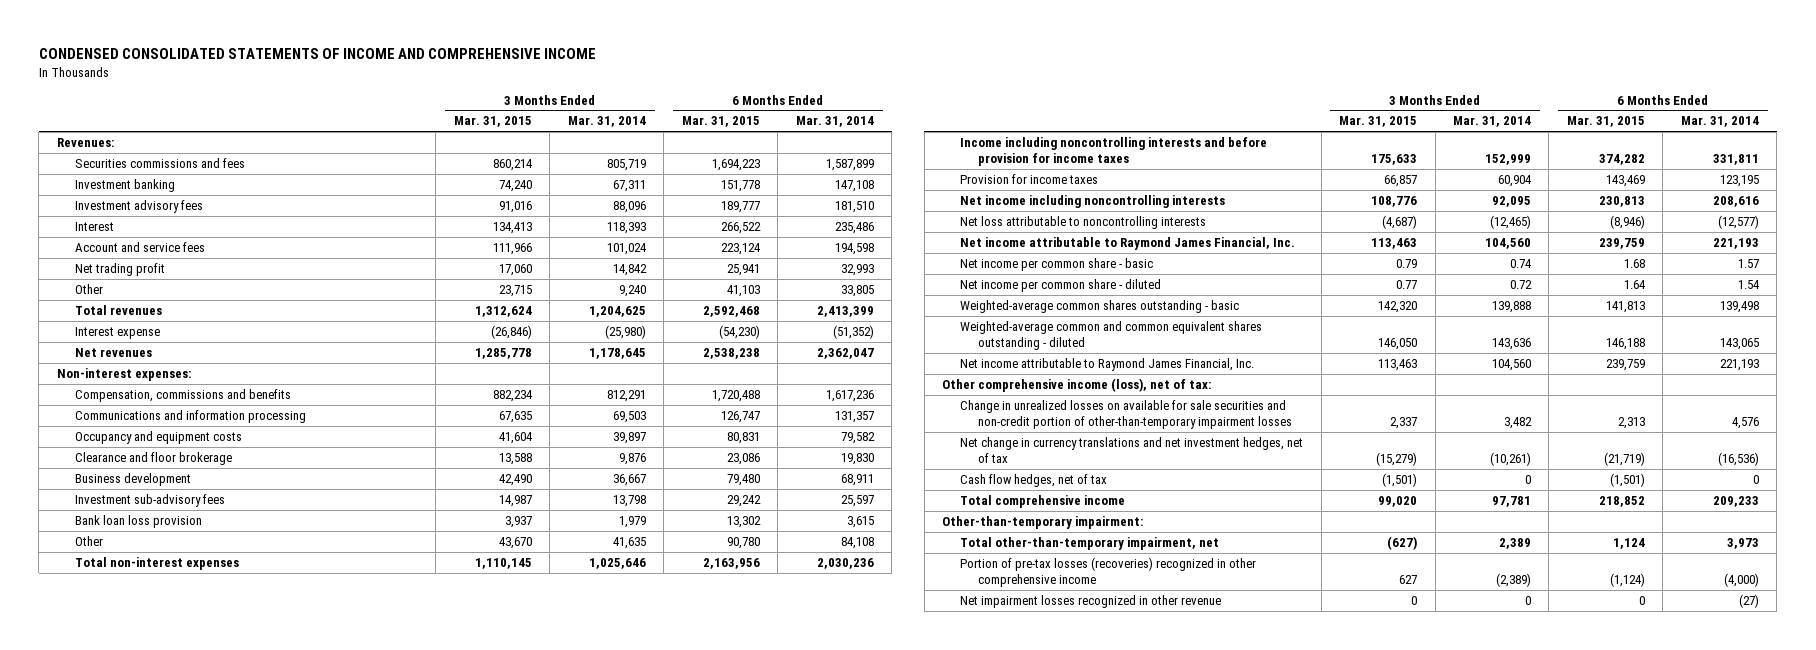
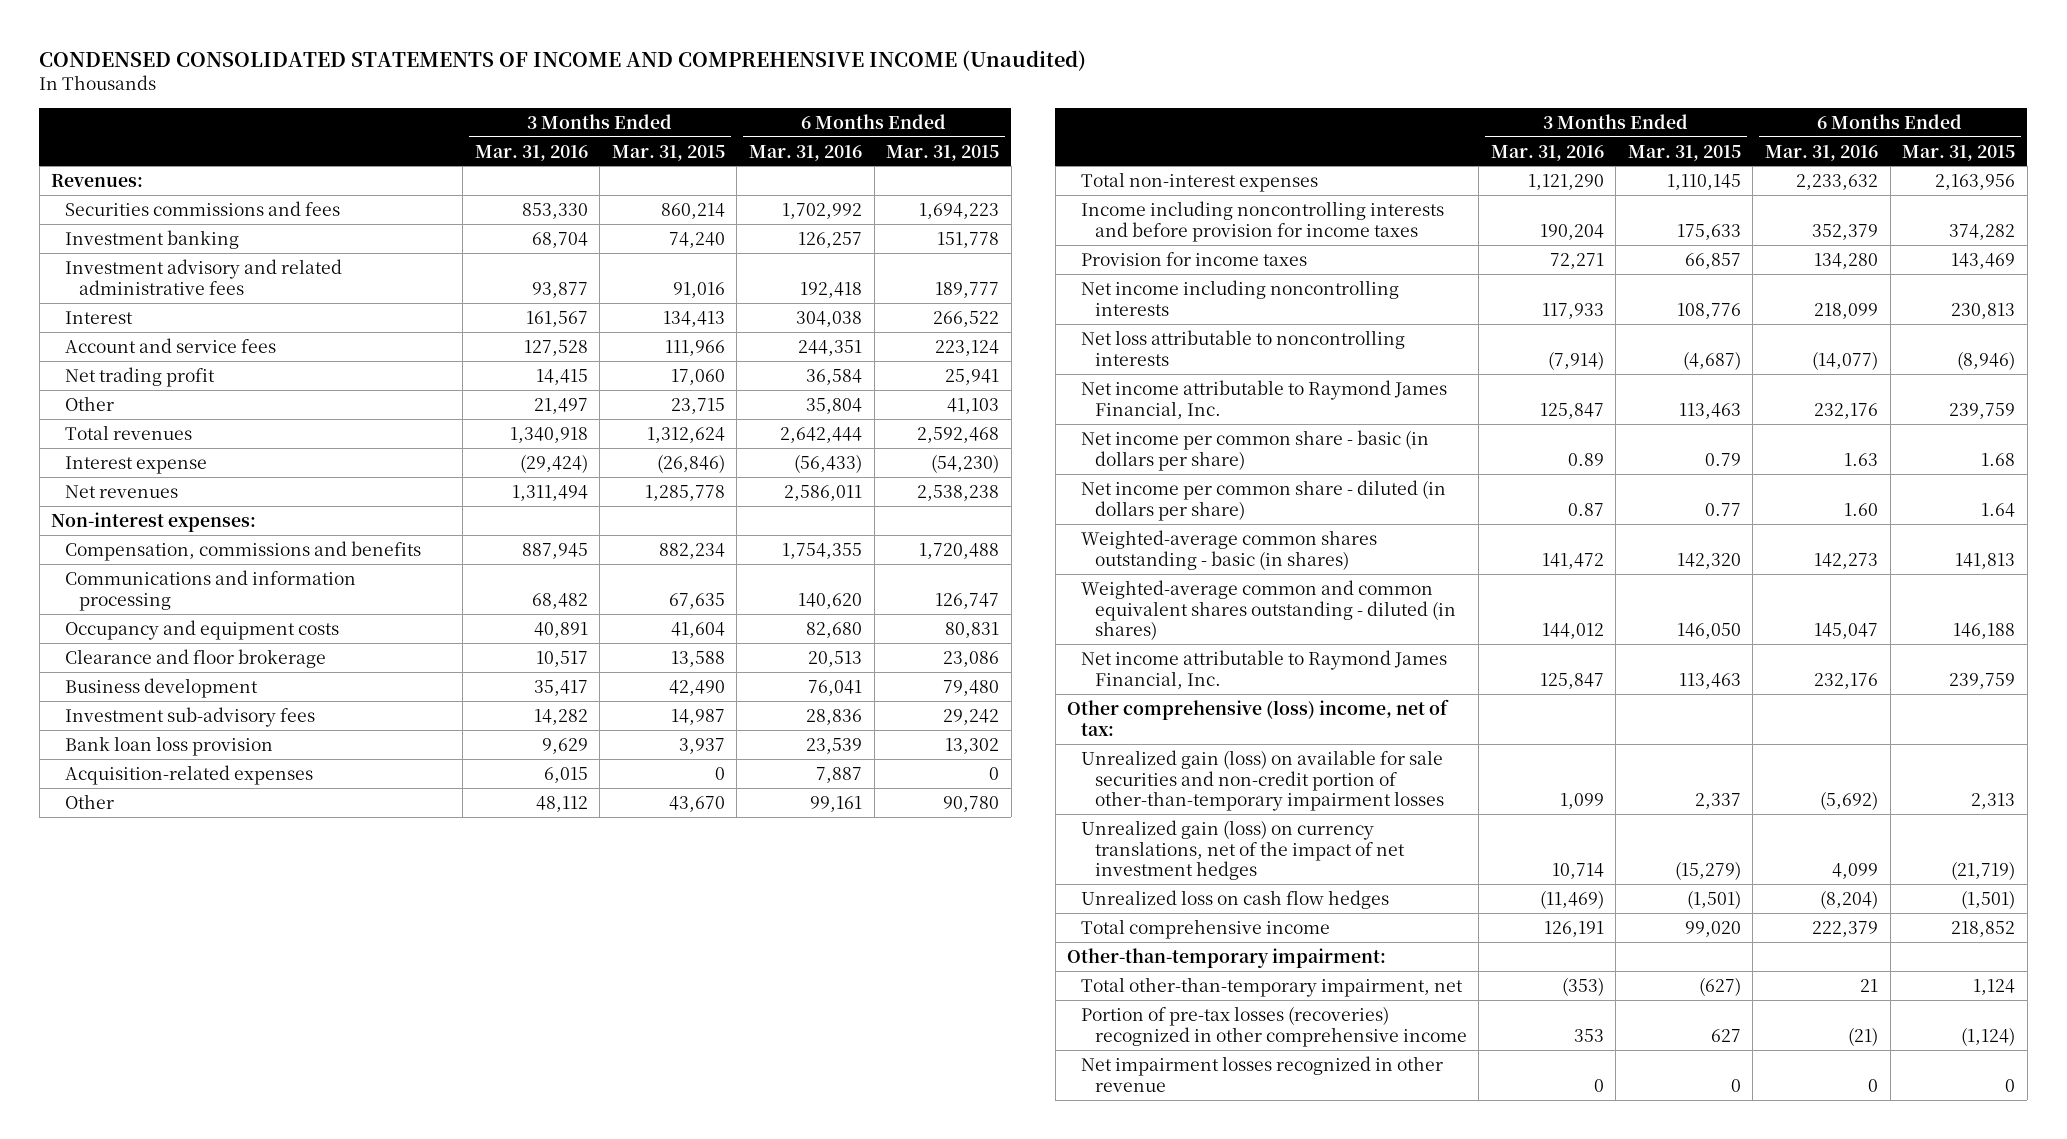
[38,48,596,60] CONDENSED CONSOLIDATED STATEMENTS OF INCOME AND COMPREHENSIVE INCOME -> [39,49,1087,71] CONDENSED CONSOLIDATED STATEMENTS OF INCOME AND COMPREHENSIVE INCOME (Unaudited)
[567,116,646,128] Mar. 31, 2014 -> none
[795,116,874,128] Mar. 31, 2014 -> none
none -> [474,144,588,161] Mar. 31, 2016
none -> [749,144,863,161] Mar. 31, 2016
[74,199,203,213] Investment advisory fees -> [64,258,342,295] Investment advisory and related administrative fees
none -> [64,764,313,785] Acquisition-related expenses
[960,257,1154,271] Net income per common share - basic -> [1080,429,1429,471] Net income per common share - basic (in dollars per share)
[960,278,1162,292] Net income per common share - diluted -> [1080,479,1446,521] Net income per common share - diluted (in dollars per share)
[960,299,1240,313] Weighted-average common shares outstanding - basic -> [1080,529,1377,570] Weighted-average common shares outstanding - basic (in shares)
[960,320,1263,351] Weighted-average common and common equivalent shares outstanding - diluted -> [1080,579,1456,641] Weighted-average common and common equivalent shares outstanding - diluted (in shares)
[942,377,1212,392] Other comprehensive income (loss), net of tax: -> [1067,698,1450,736] Other comprehensive (loss) income, net of tax:
[960,399,1293,430] Change in unrealized losses on available for sale securities and non-credit portion of other-than-temporary impairment losses -> [1080,749,1444,812] Unrealized gain (loss) on available for sale securities and non-credit portion of other-than-temporary impairment losses
[960,436,1304,464] Net change in currency translations and net investment hedges, net of tax -> [1080,819,1405,881] Unrealized gain (loss) on currency translations, net of the impact of net investment hedges
[960,473,1108,487] Cash flow hedges, net of tax -> [1080,889,1389,909] Unrealized loss on cash flow hedges

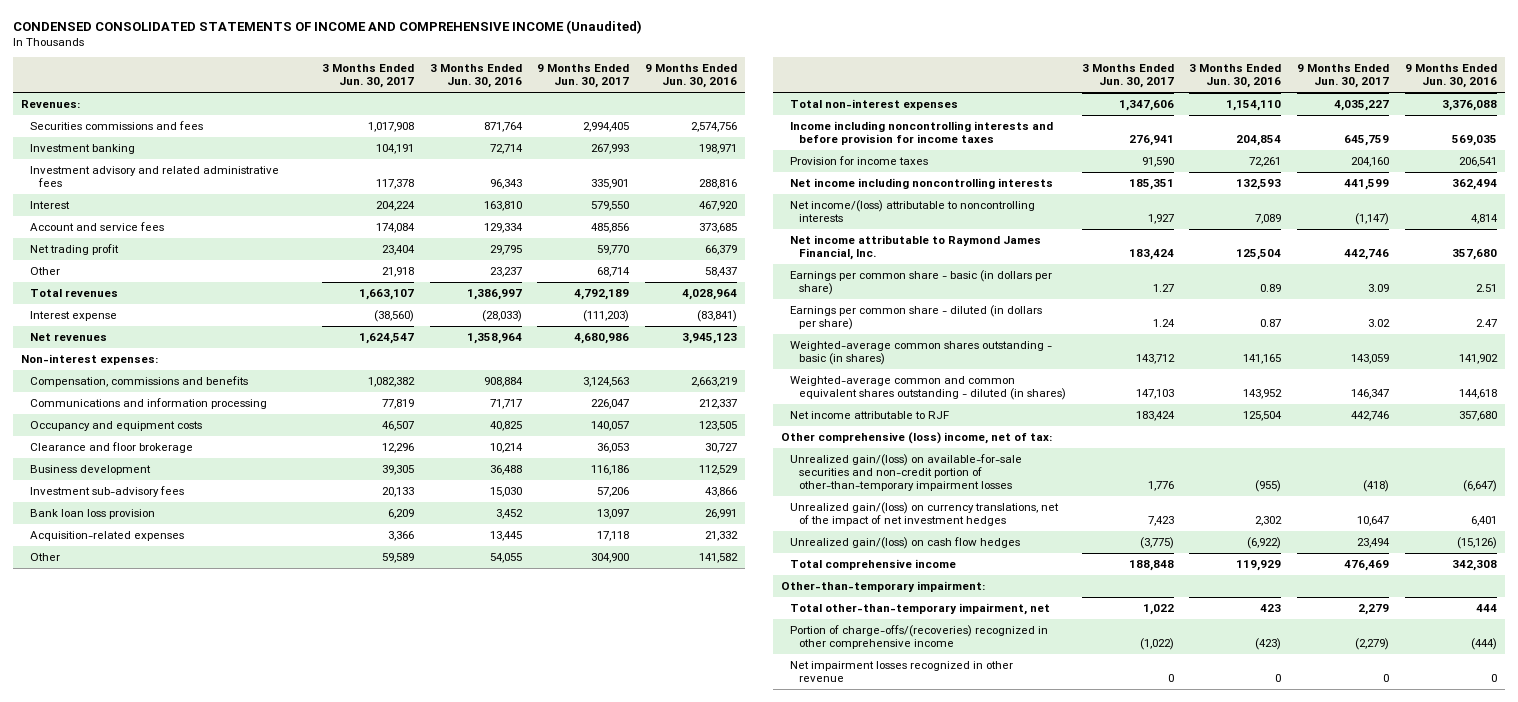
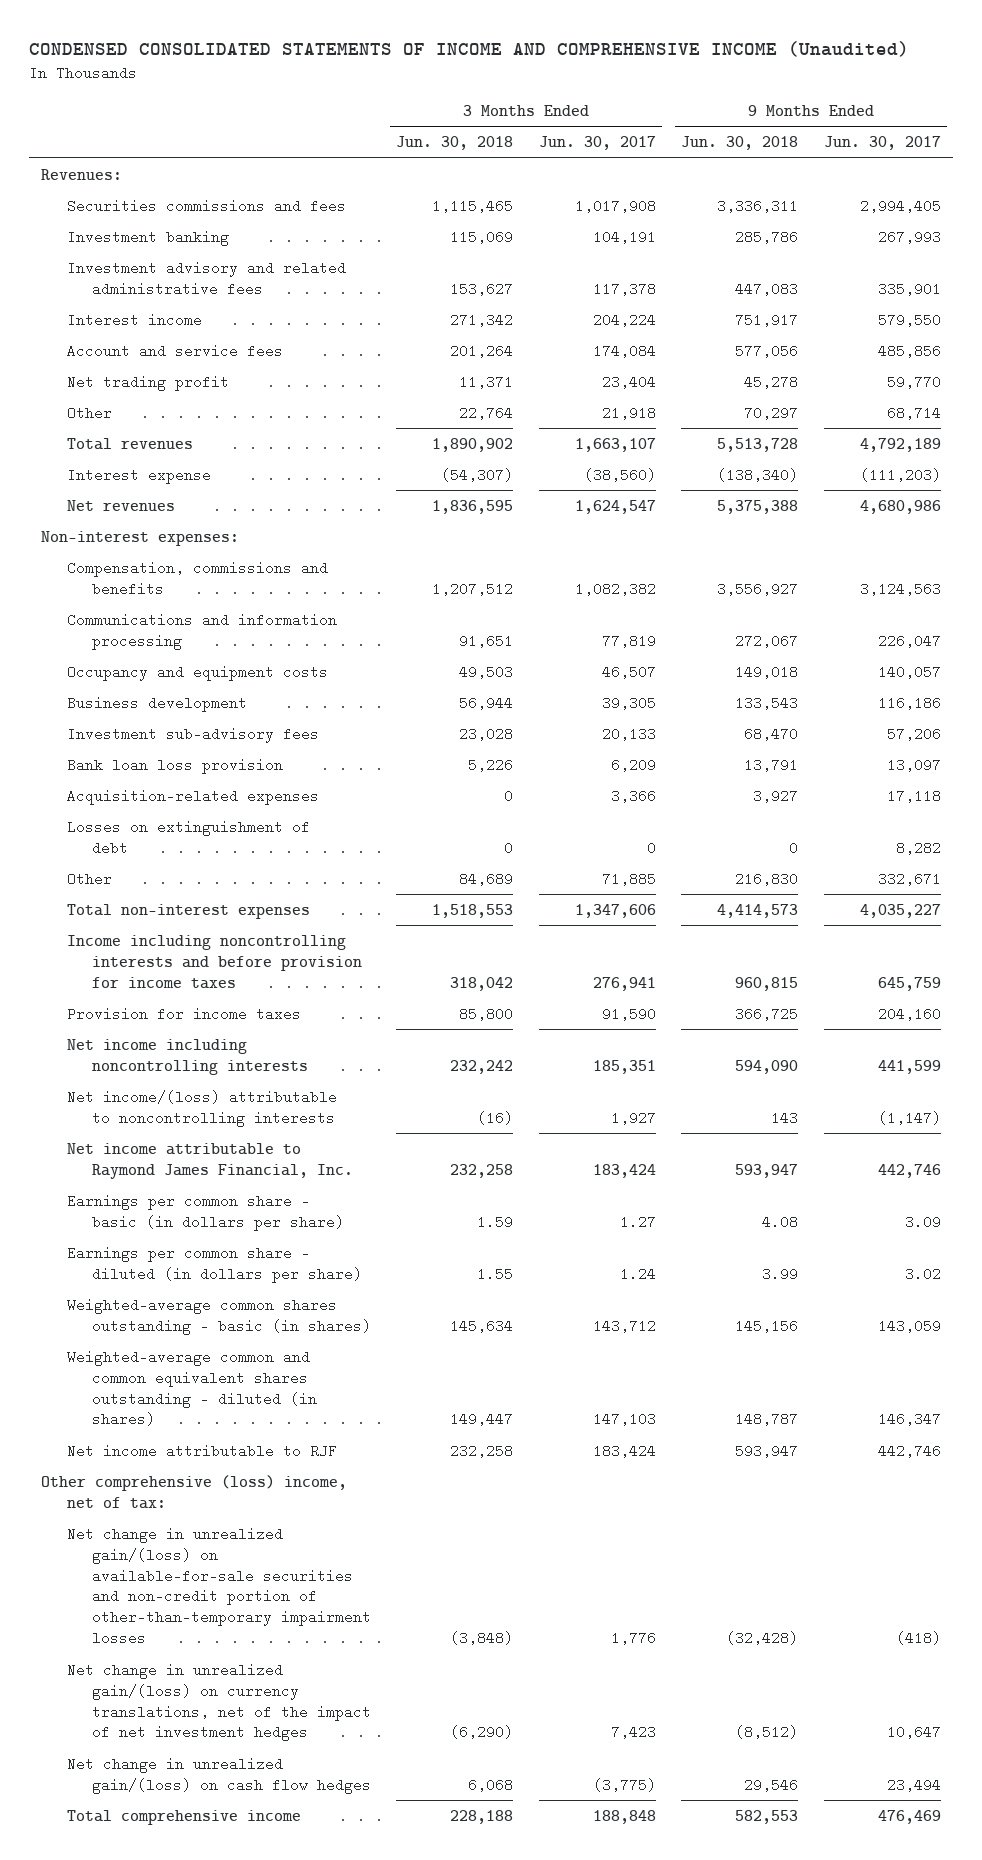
[429,64,522,89] 3 Months Ended Jun. 30, 2016 -> none
[645,64,738,89] 9 Months Ended Jun. 30, 2016 -> none
none -> [396,136,514,151] Jun. 30, 2018
none -> [681,136,799,151] Jun. 30, 2018
[30,200,71,209] Interest -> [66,312,202,327] Interest income
[30,441,194,453] Clearance and floor brokerage -> none
none -> [66,819,310,855] Losses on extinguishment of debt
[381,552,414,563] 59,589 -> [601,871,656,886] 71,885
[591,552,630,563] 304,900 -> [877,871,941,886] 332,671
[789,453,1022,492] Unrealized gain/(loss) on available-for-sale securities and non-credit portion of other-than-temporary impairment losses -> [66,1526,371,1646] Net change in unrealized gain/(loss) on available-for-sale securities and non-credit portion of other-than-temporary impairment losses
[789,501,1059,526] Unrealized gain/(loss) on currency translations, net of the impact of net investment hedges -> [66,1662,371,1742] Net change in unrealized gain/(loss) on currency translations, net of the impact of net investment hedges
[789,536,1020,549] Unrealized gain/(loss) on cash flow hedges -> [66,1756,371,1794] Net change in unrealized gain/(loss) on cash flow hedges
[780,580,985,592] Other-than-temporary impairment: -> none
[789,602,1050,615] Total other-than-temporary impairment, net -> none
[789,624,1048,649] Portion of charge-offs/(recoveries) recognized in other comprehensive income -> none
[789,660,1013,682] Net impairment losses recognized in other revenue -> none

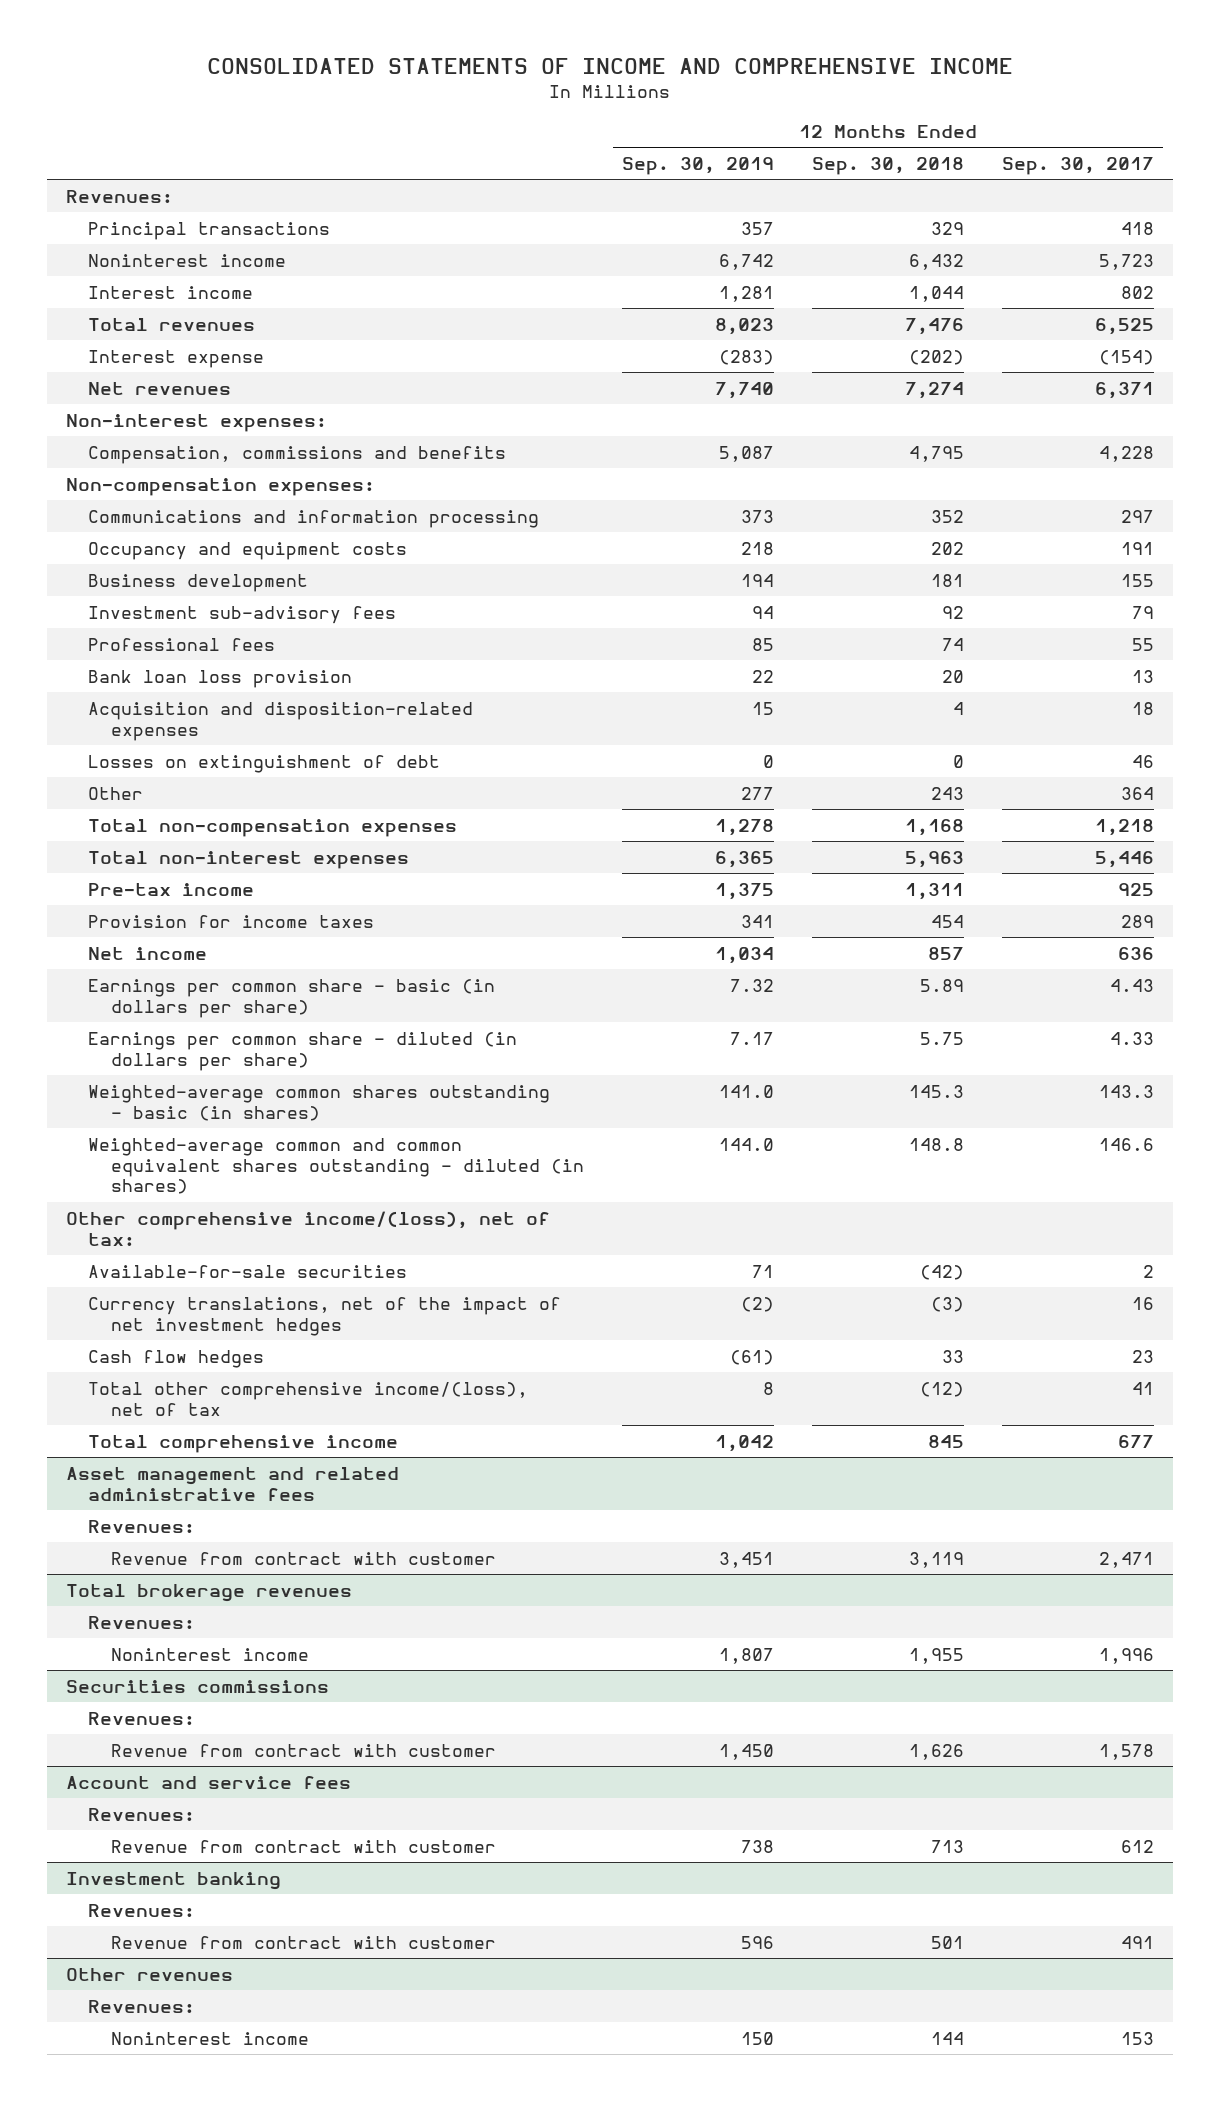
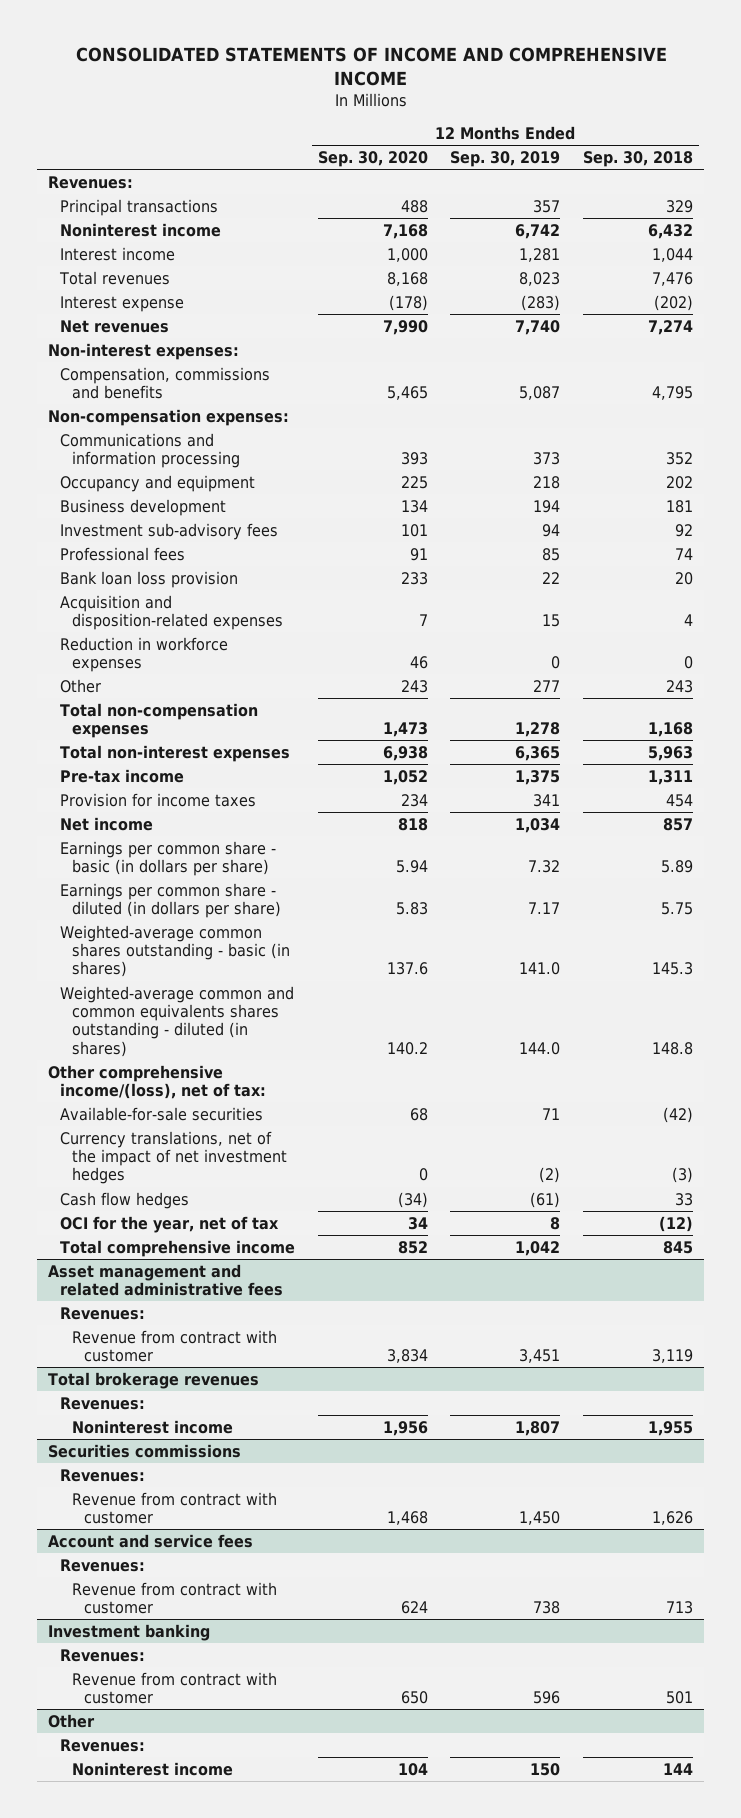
[1001,157,1154,176] Sep. 30, 2017 -> none
none -> [317,151,428,168] Sep. 30, 2020
[88,541,408,560] Occupancy and equipment costs -> [59,474,255,492] Occupancy and equipment
[88,754,441,773] Losses on extinguishment of debt -> none
none -> [59,636,228,673] Reduction in workforce expenses
[88,1137,585,1195] Weighted-average common and common equivalent shares outstanding - diluted (in shares) -> [59,985,294,1057] Weighted-average common and common equivalents shares outstanding - diluted (in shares)
[88,1381,529,1416] Total other comprehensive income/(loss), net of tax -> [59,1215,279,1233] OCI for the year, net of tax
[65,1967,233,1981] Other revenues -> [47,1713,95,1728] Other

